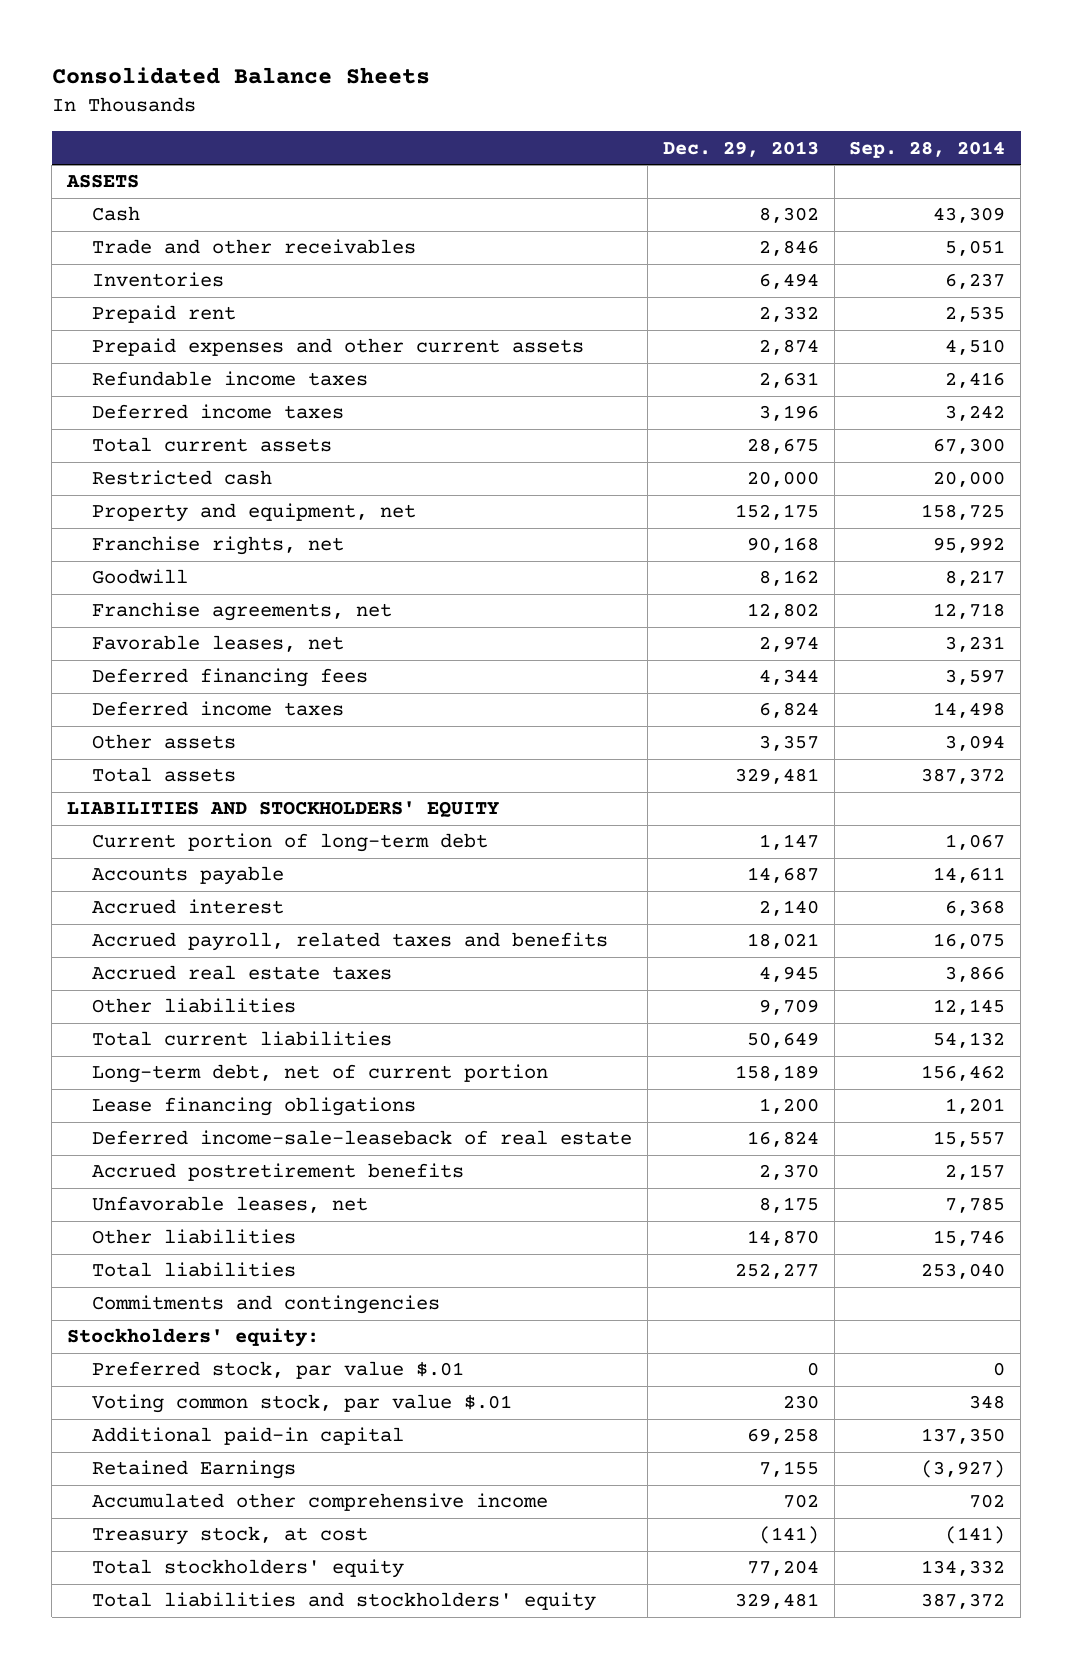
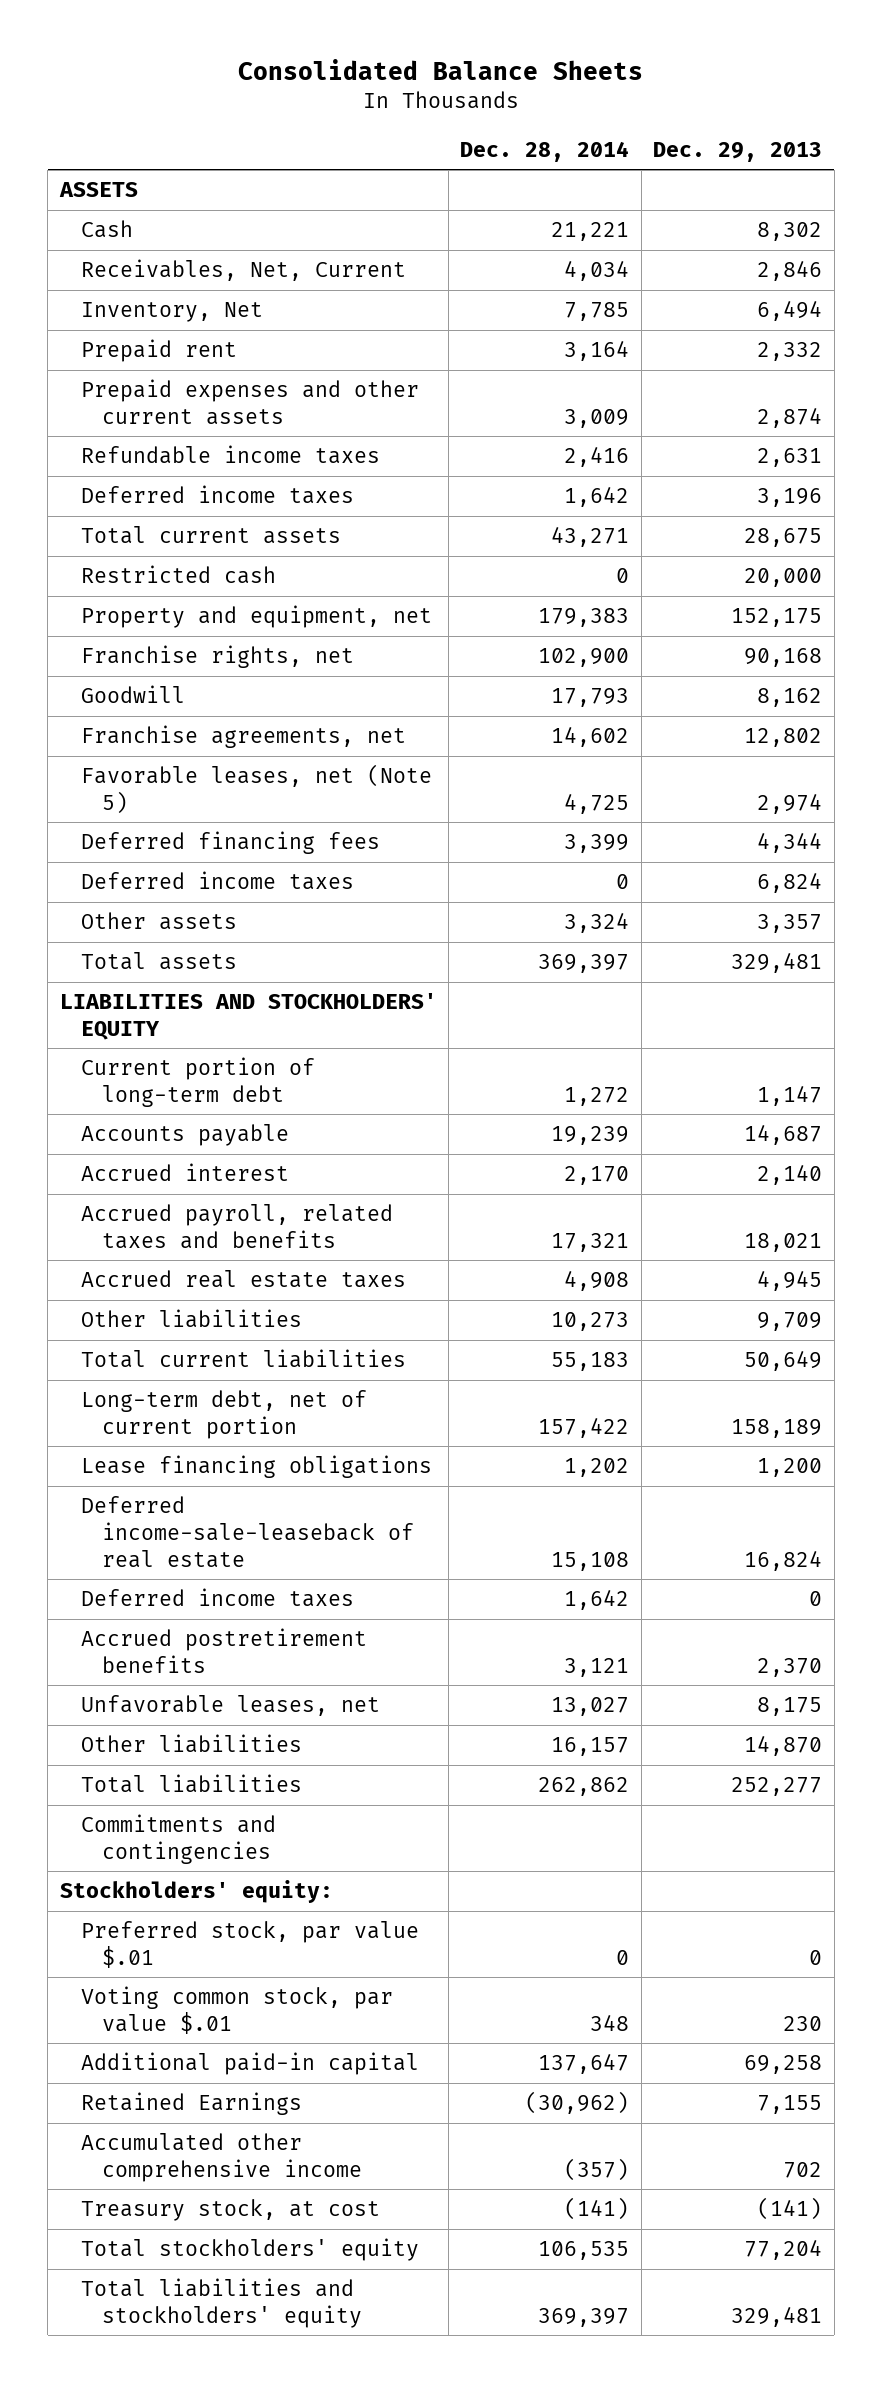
[849,140,1006,158] Sep. 28, 2014 -> none
none -> [460,140,630,162] Dec. 28, 2014
[92,239,417,255] Trade and other receivables -> [80,259,406,282] Receivables, Net, Current
[92,272,225,288] Inventories -> [80,302,263,323] Inventory, Net
[92,635,345,653] Favorable leases, net -> [80,764,432,814] Favorable leases, net (Note 5)
none -> [80,1588,354,1608] Deferred income taxes

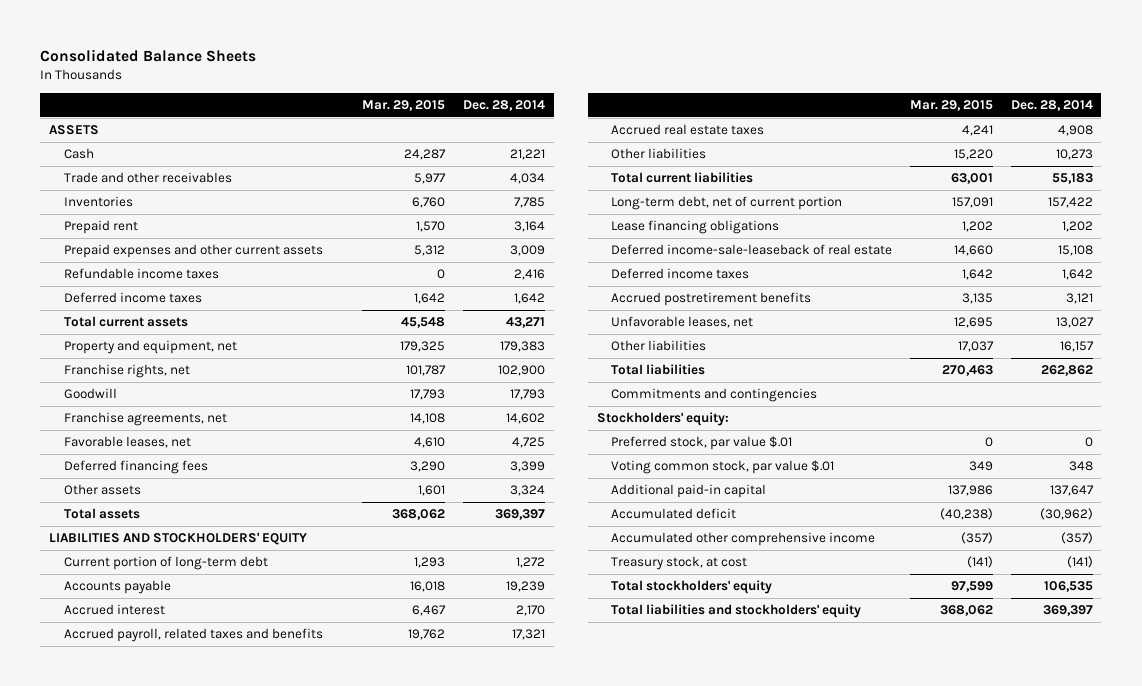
[653,141,823,162] Dec. 29, 2013 -> none
none -> [362,100,446,112] Mar. 29, 2015
[80,259,406,282] Receivables, Net, Current -> [63,172,232,184] Trade and other receivables
[80,302,263,323] Inventory, Net -> [63,196,133,208] Inventories
[80,565,276,585] Restricted cash -> none
[80,764,432,814] Favorable leases, net (Note 5) -> [63,436,191,449] Favorable leases, net
[80,871,354,891] Deferred income taxes -> none
[80,2092,302,2116] Retained Earnings -> [611,508,737,520] Accumulated deficit

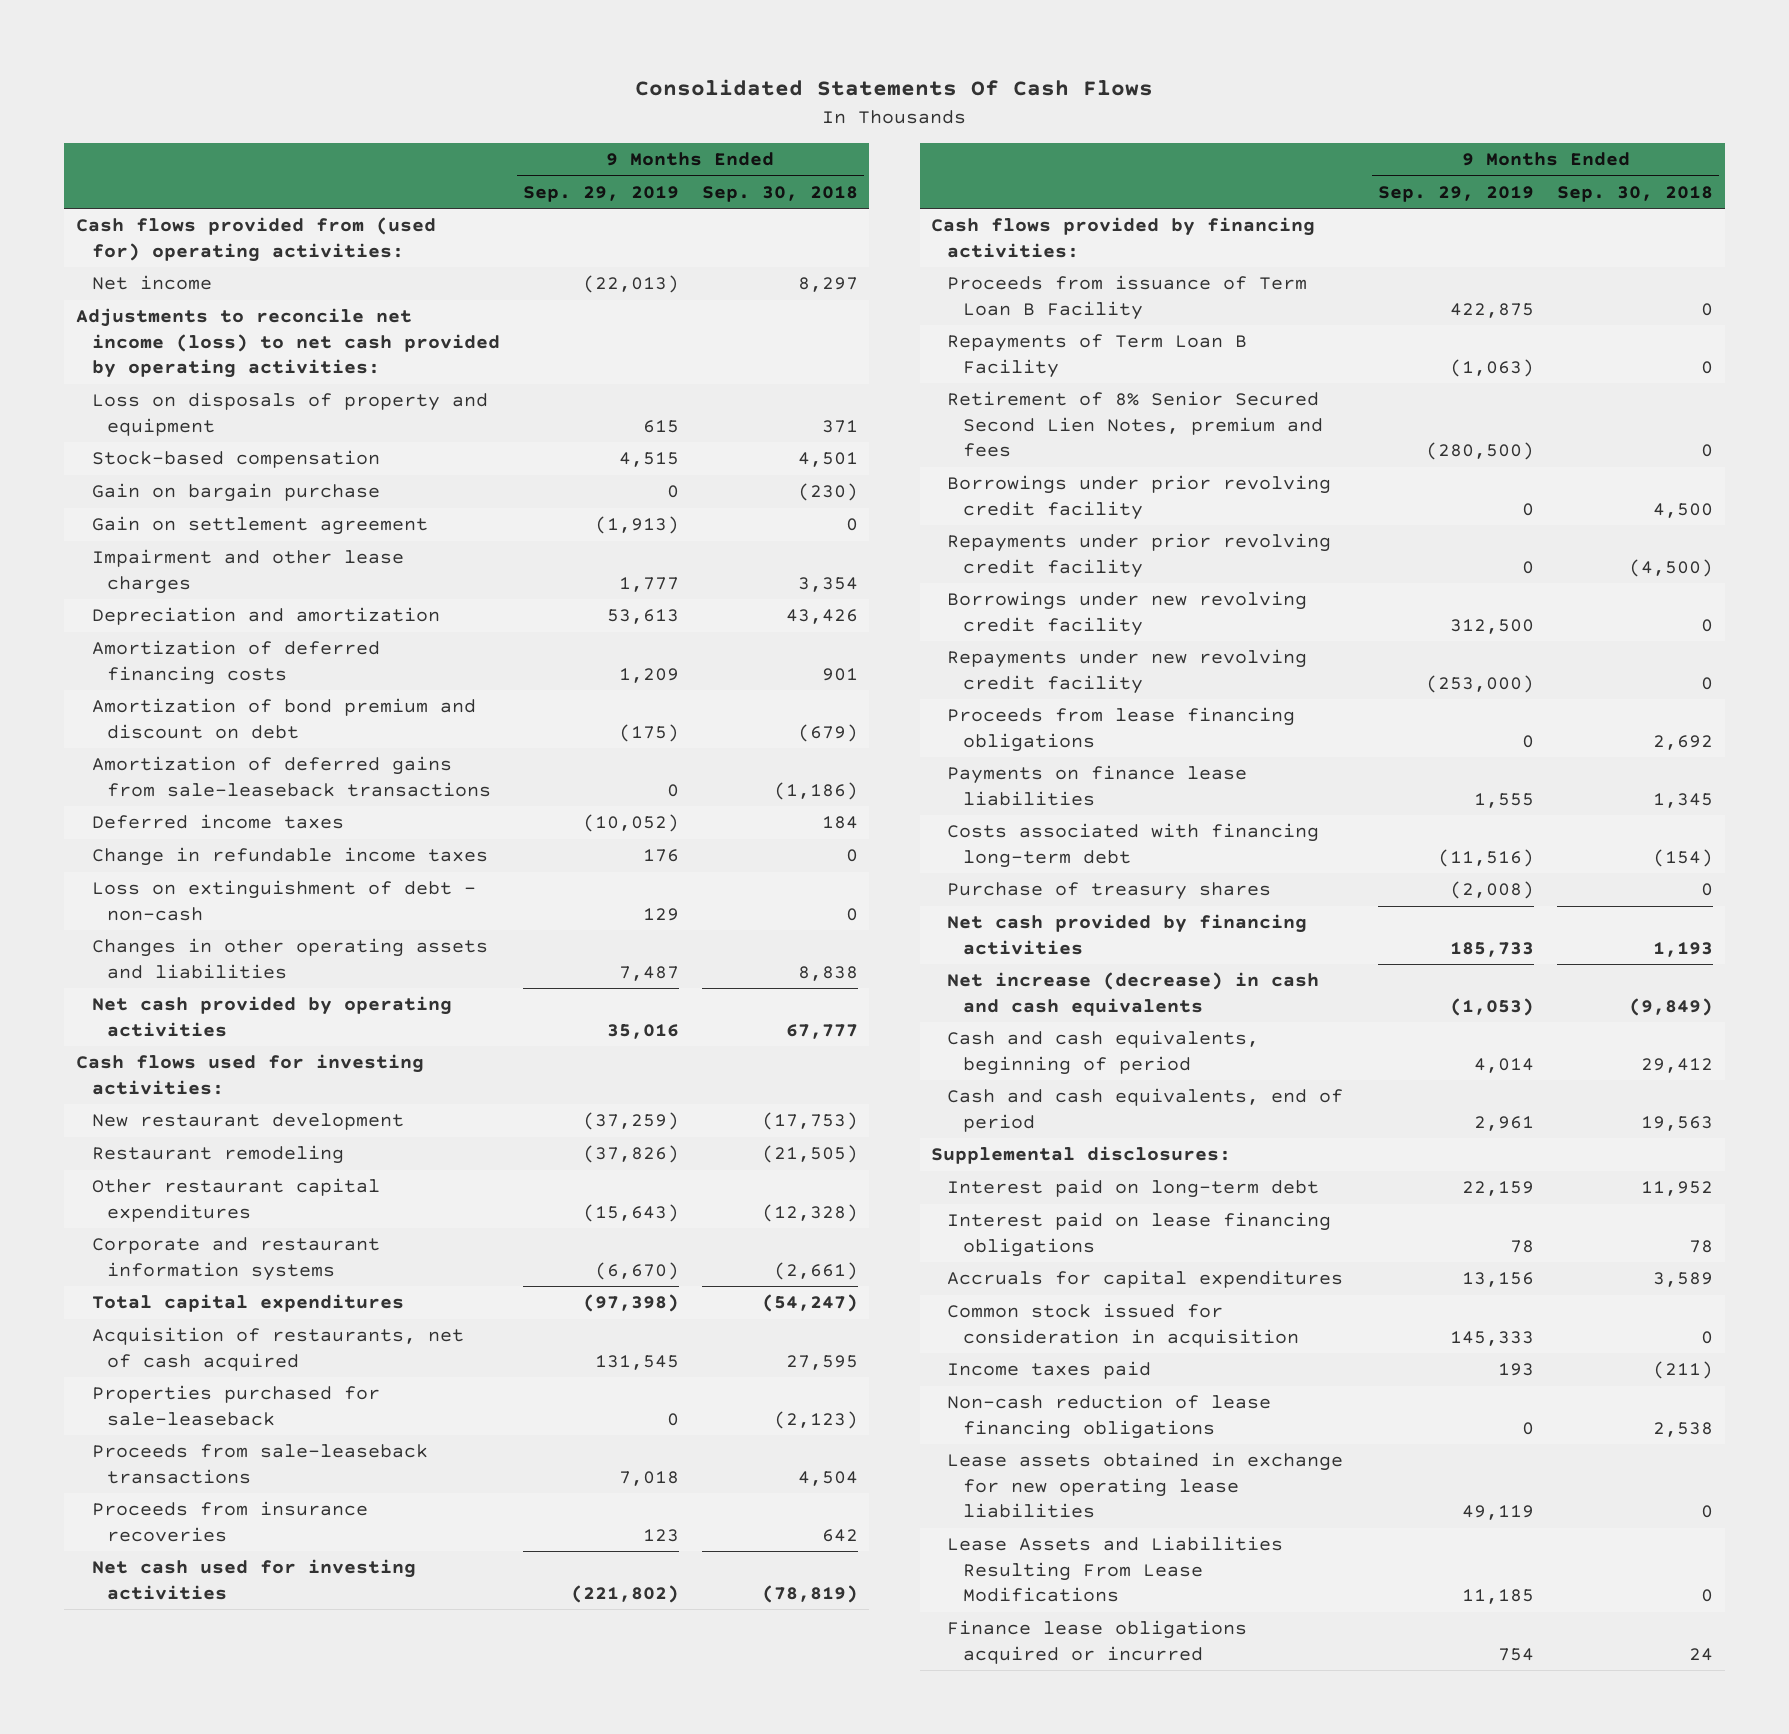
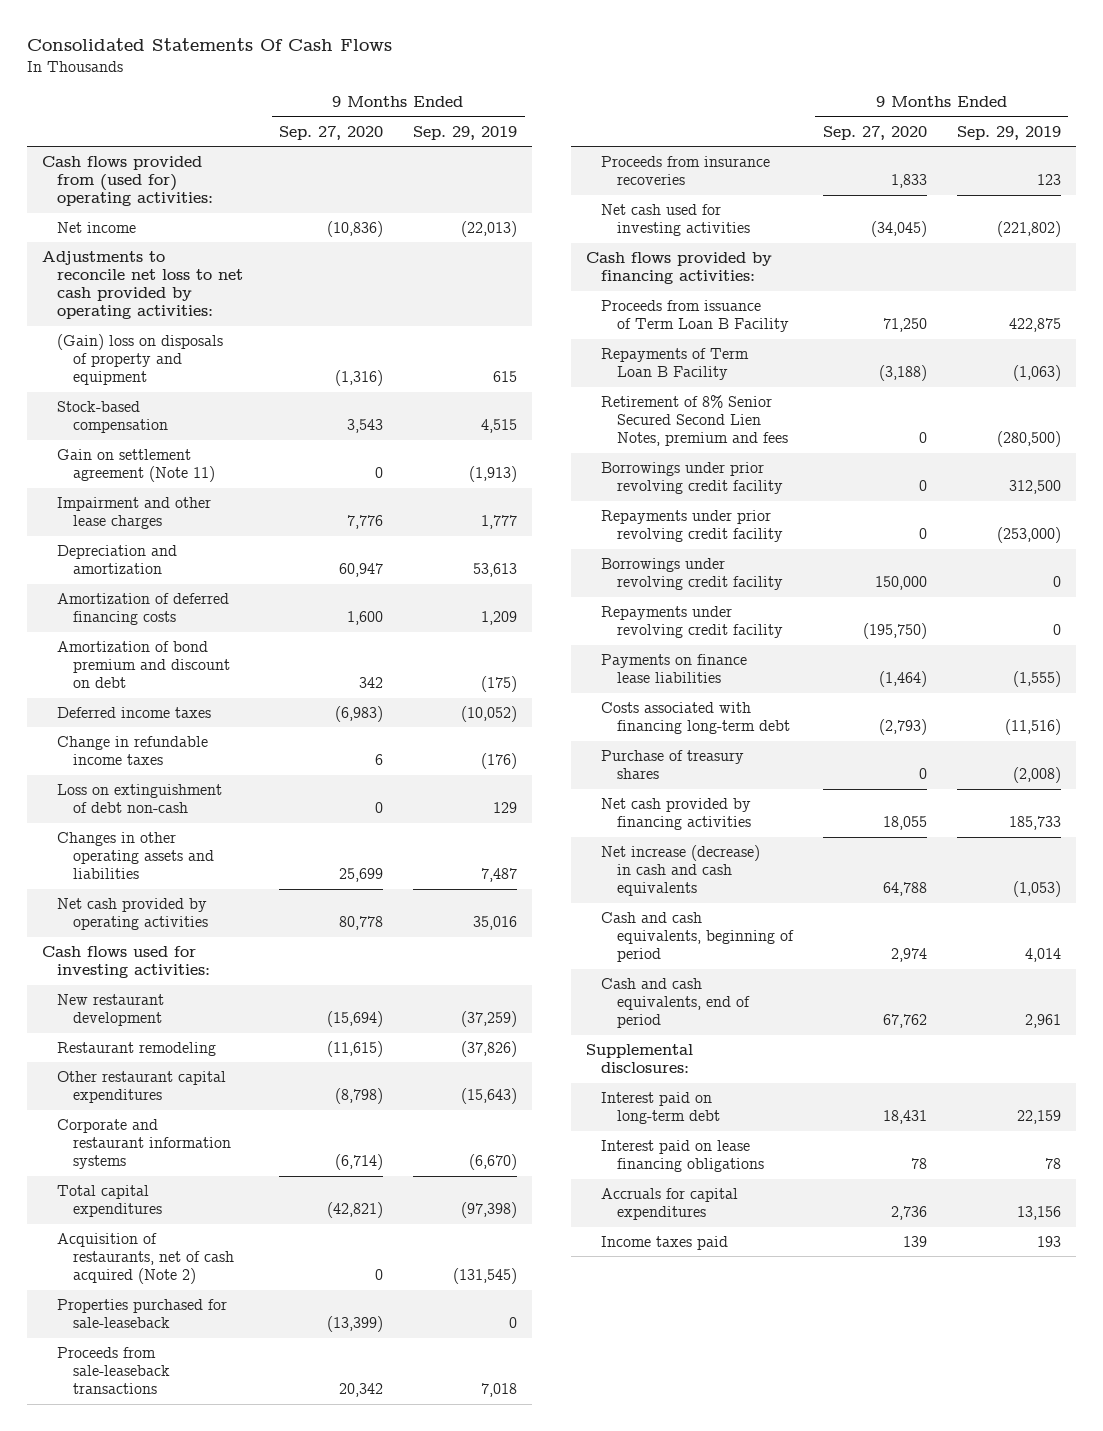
[701,185,858,202] Sep. 30, 2018 -> none
none -> [279,125,384,140] Sep. 27, 2020
[75,308,500,379] Adjustments to reconcile net income (loss) to net cash provided by operating activities: -> [41,251,244,320] Adjustments to reconcile net loss to net cash provided by operating activities:
[91,392,488,436] Loss on disposals of property and equipment -> [57,334,224,386] (Gain) loss on disposals of property and equipment
[91,483,380,503] Gain on bargain purchase -> none
[91,516,428,536] Gain on settlement agreement -> [57,449,216,483] Gain on settlement agreement (Note 11)
[91,756,492,797] Amortization of deferred gains from sale-leaseback transactions -> none
[642,849,679,863] 176 -> [481,753,518,770] (176)
[91,880,476,921] Loss on extinguishment of debt - non-cash -> [57,784,223,814] Loss on extinguishment of debt non-cash
[91,1327,464,1371] Acquisition of restaurants, net of cash acquired -> [57,1233,235,1285] Acquisition of restaurants, net of cash acquired (Note 2)
[594,1354,679,1370] 131,545 -> [453,1268,518,1285] (131,545)
[946,707,1295,752] Proceeds from lease financing obligations -> none
[1521,502,1534,516] 0 -> [1008,480,1061,495] 312,500
[1521,560,1534,574] 0 -> [996,527,1061,544] (253,000)
[946,591,1307,636] Borrowings under new revolving credit facility -> [601,558,783,591] Borrowings under revolving credit facility
[1449,618,1534,634] 312,500 -> [1052,576,1061,588] 0
[946,649,1307,694] Repayments under new revolving credit facility -> [601,606,783,639] Repayments under revolving credit facility
[1425,674,1534,693] (253,000) -> [1052,624,1061,636] 0
[1473,792,1534,808] 1,555 -> [1012,671,1061,688] (1,555)
[946,1303,1299,1347] Common stock issued for consideration in acquisition -> none
[946,1394,1271,1439] Non-cash reduction of lease financing obligations -> none
[946,1452,1343,1519] Lease assets obtained in exchange for new operating lease liabilities -> none
[946,1536,1283,1603] Lease Assets and Liabilities Resulting From Lease Modifications -> none
[946,1620,1247,1664] Finance lease obligations acquired or incurred -> none

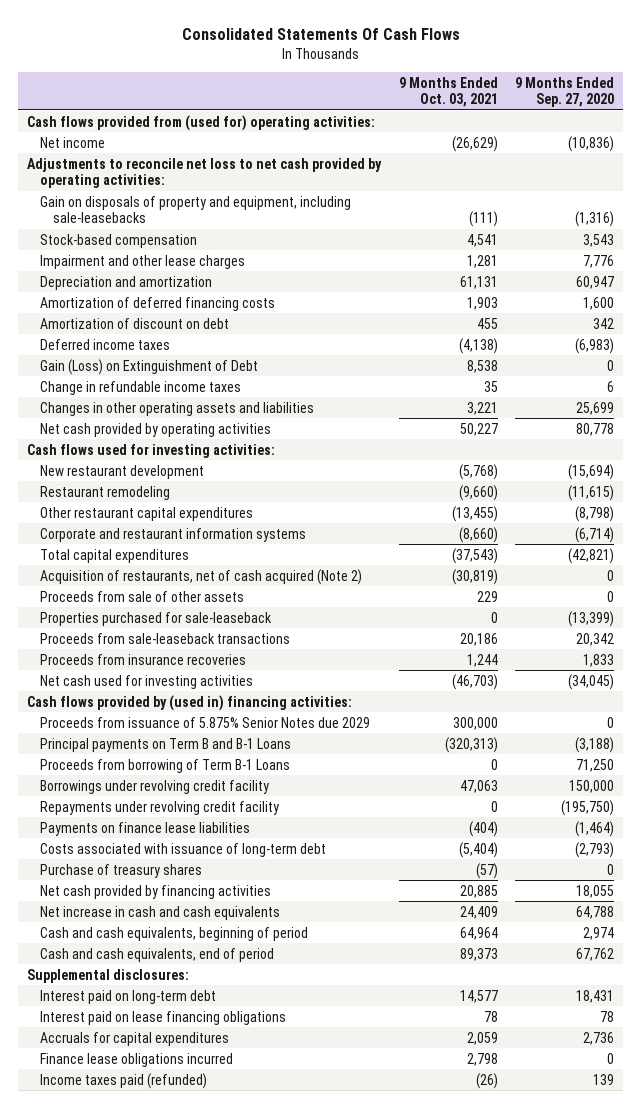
[413,125,518,140] Sep. 29, 2019 -> none
none -> [398,77,498,108] 9 Months Ended Oct. 03, 2021
[57,334,224,386] (Gain) loss on disposals of property and equipment -> [39,195,351,223] Gain on disposals of property and equipment, including sale-leasebacks
[57,449,216,483] Gain on settlement agreement (Note 11) -> none
[57,641,231,689] Amortization of bond premium and discount on debt -> [39,317,229,329] Amortization of discount on debt
none -> [39,358,258,375] Gain (Loss) on Extinguishment of Debt
[57,784,223,814] Loss on extinguishment of debt non-cash -> none
none -> [39,590,244,602] Proceeds from sale of other assets
[601,395,788,447] Retirement of 8% Senior Secured Second Lien Notes, premium and fees -> none
[601,462,783,495] Borrowings under prior revolving credit facility -> none
[601,510,783,543] Repayments under prior revolving credit facility -> none
[585,252,772,285] Cash flows provided by financing activities: -> [26,694,352,711] Cash flows provided by (used in) financing activities:
[601,300,789,333] Proceeds from issuance of Term Loan B Facility -> [39,716,370,728] Proceeds from issuance of 5.875% Senior Notes due 2029
[882,318,927,333] 71,250 -> [607,716,615,728] 0
[601,348,750,381] Repayments of Term Loan B Facility -> [39,737,291,752] Principal payments on Term B and B-1 Loans
none -> [39,758,290,773] Proceeds from borrowing of Term B-1 Loans
[601,702,790,735] Costs associated with financing long-term debt -> [39,842,326,857] Costs associated with issuance of long-term debt
[601,845,761,897] Net increase (decrease) in cash and cash equivalents -> [39,905,280,920] Net increase in cash and cash equivalents
none -> [39,1052,233,1067] Finance lease obligations incurred
[601,1236,729,1251] Income taxes paid -> [39,1072,207,1089] Income taxes paid (refunded)

